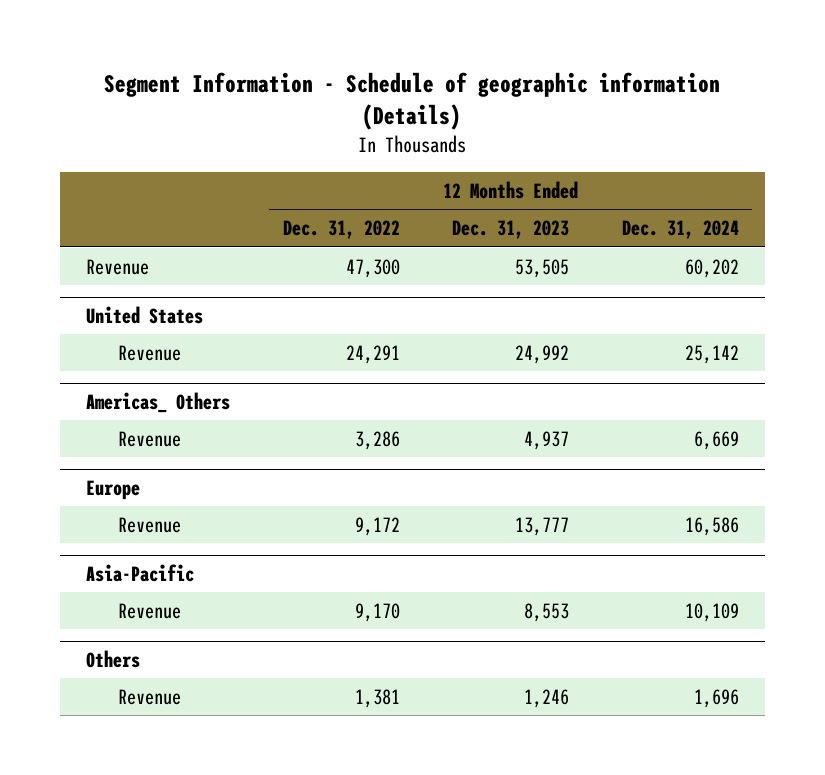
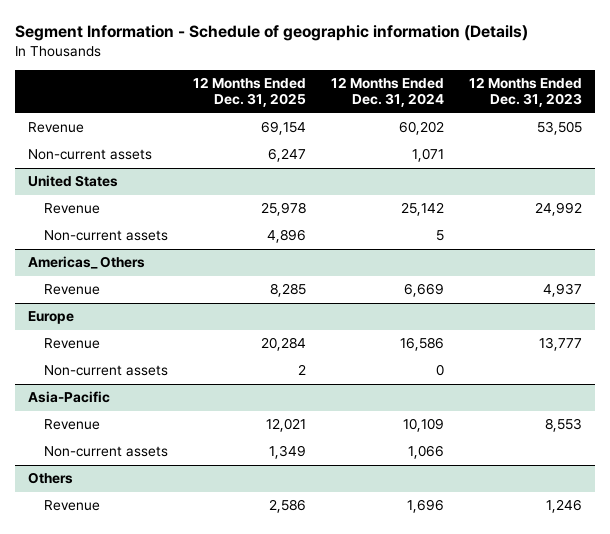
[282,220,400,240] Dec. 31, 2022 -> none
none -> [192,77,306,108] 12 Months Ended Dec. 31, 2025
none -> [27,149,152,161] Non-current assets
none -> [43,230,168,242] Non-current assets
none -> [43,365,168,377] Non-current assets
none -> [43,446,168,458] Non-current assets

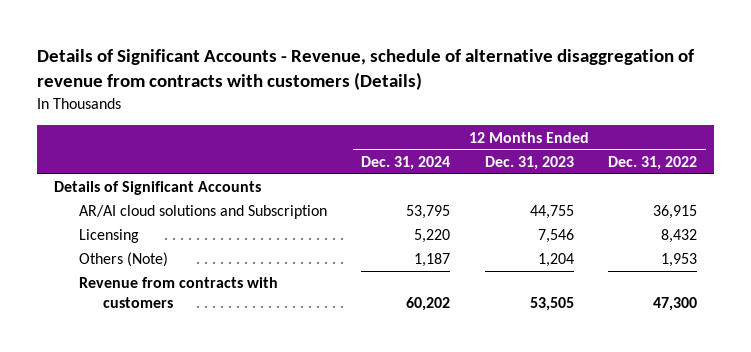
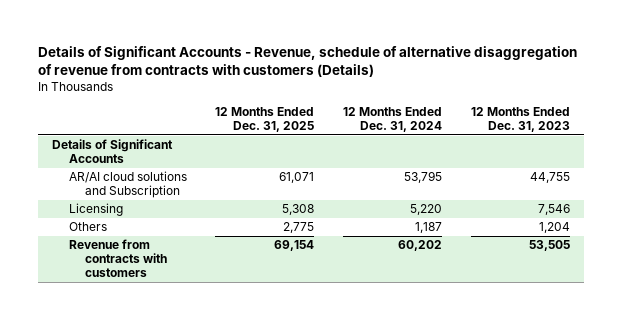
[607,155,697,170] Dec. 31, 2022 -> none
none -> [215,107,315,133] 12 Months Ended Dec. 31, 2025
[78,252,168,268] Others (Note) -> [68,222,107,232] Others

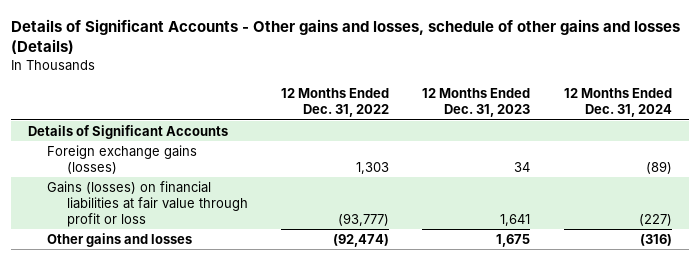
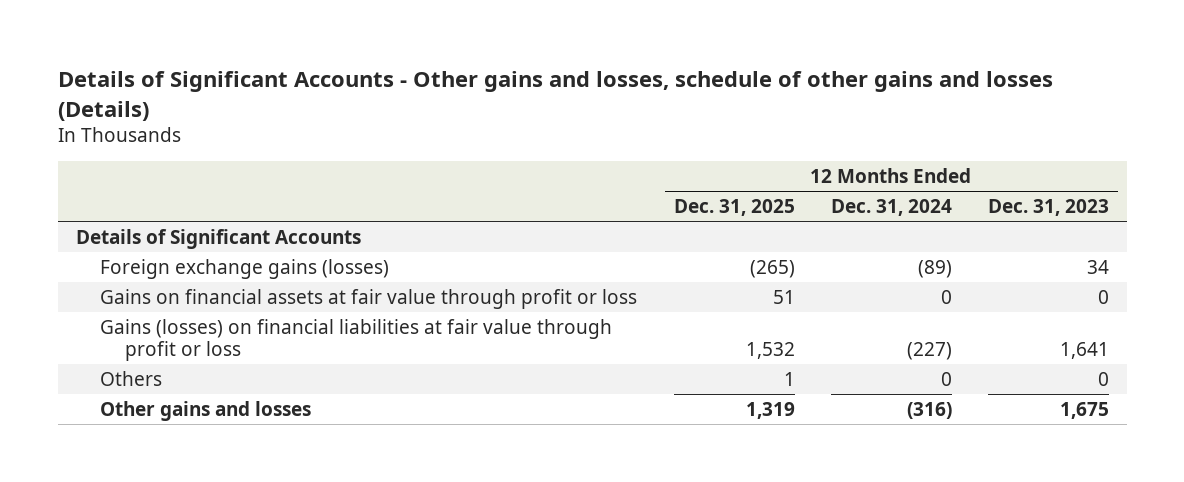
[281,88,390,118] 12 Months Ended Dec. 31, 2022 -> none
none -> [673,198,795,216] Dec. 31, 2025
none -> [100,288,638,309] Gains on financial assets at fair value through profit or loss
none -> [100,370,163,386] Others

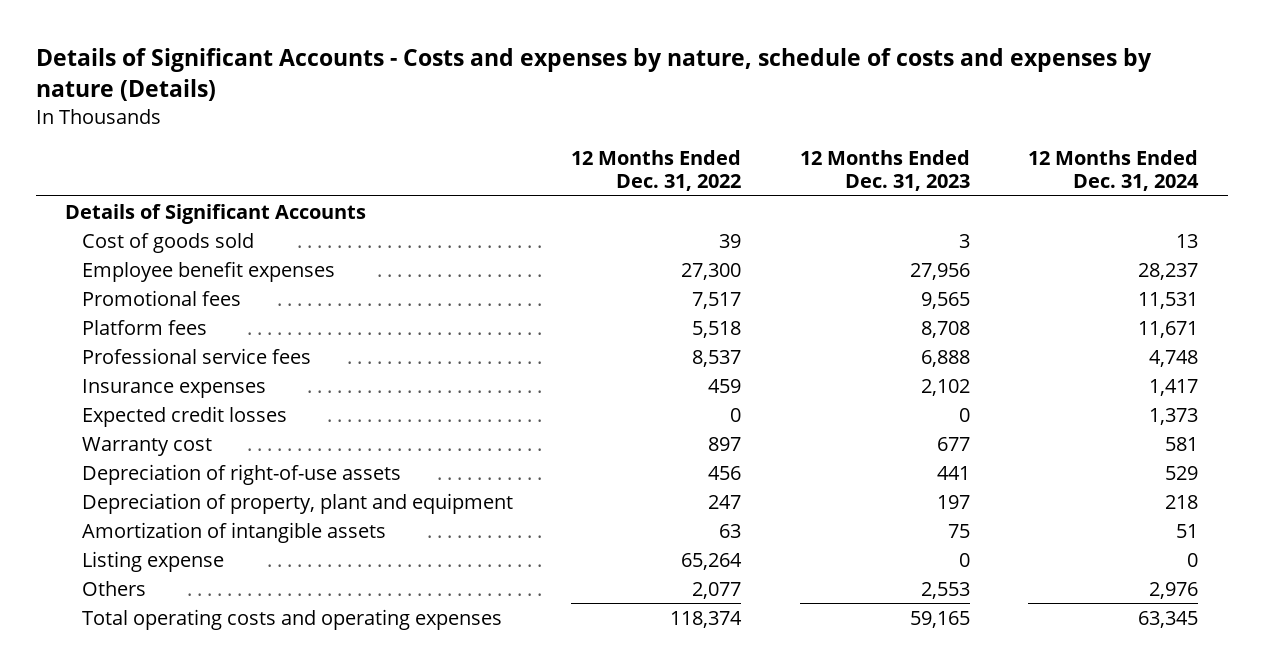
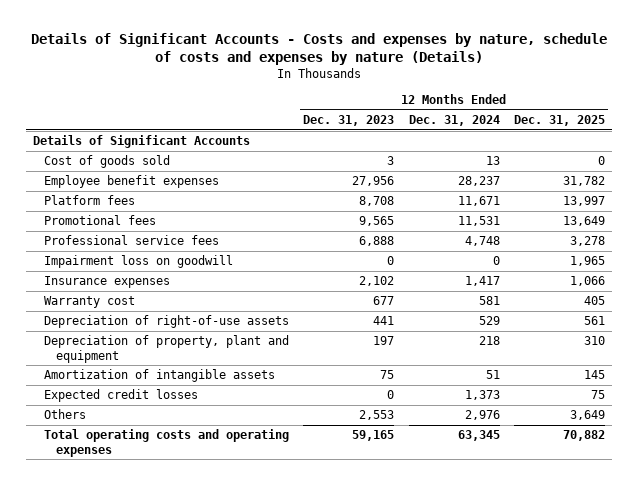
[571,149,742,192] 12 Months Ended Dec. 31, 2022 -> none
none -> [513,115,605,127] Dec. 31, 2025
[81,289,241,306] Promotional fees -> [44,215,157,226] Promotional fees
none -> [44,255,234,269] Impairment loss on goodwill
[81,550,224,572] Listing expense -> none
[81,405,287,427] Expected credit losses -> [44,389,199,403] Expected credit losses

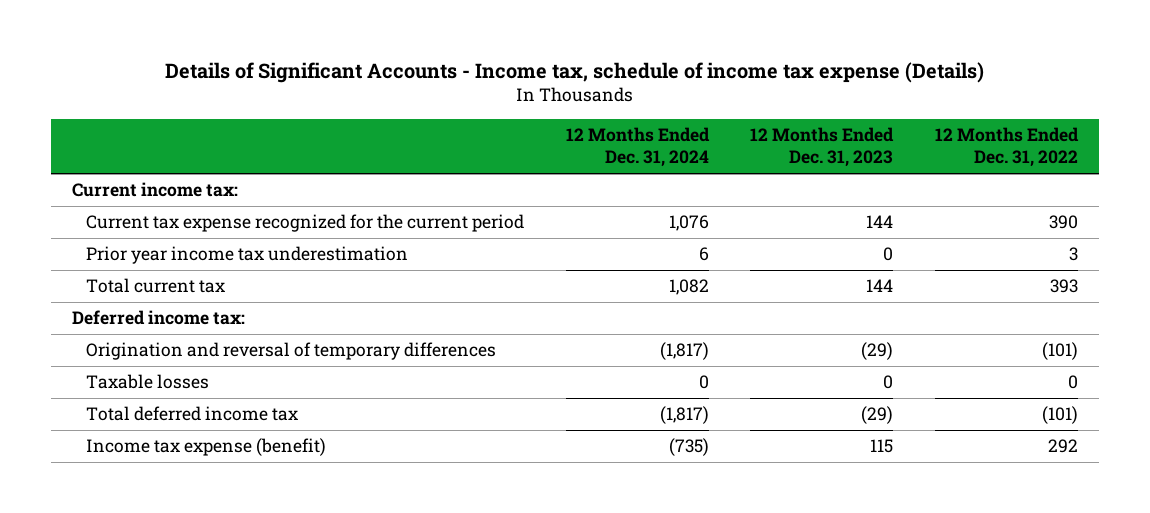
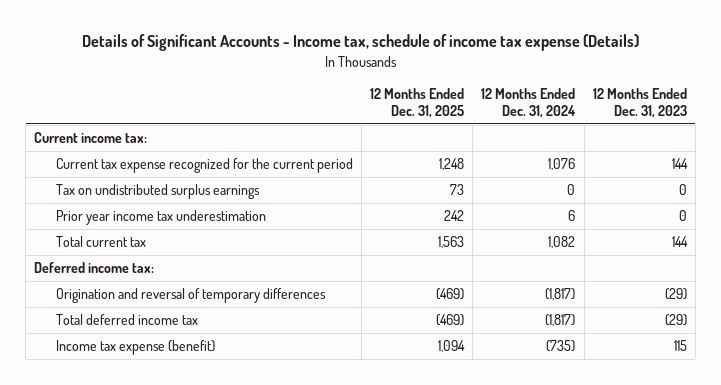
[935,127,1080,168] 12 Months Ended Dec. 31, 2022 -> none
none -> [369,87,464,119] 12 Months Ended Dec. 31, 2025
none -> [55,183,260,199] Tax on undistributed surplus earnings
[85,374,209,390] Taxable losses -> none

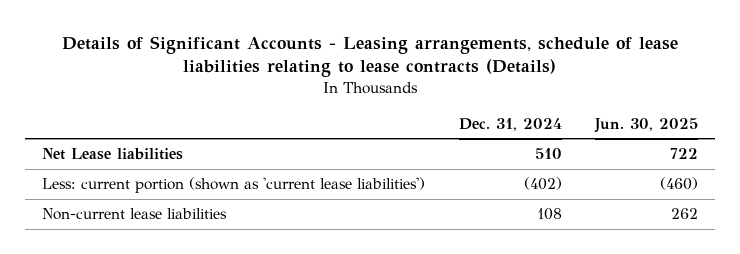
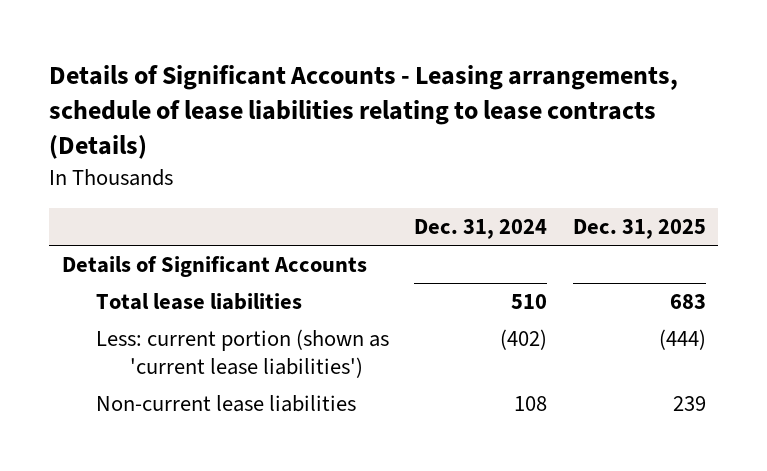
[594,117,699,133] Jun. 30, 2025 -> none
none -> [572,218,706,239] Dec. 31, 2025
none -> [61,256,367,278] Details of Significant Accounts
[41,148,183,161] Net Lease liabilities -> [95,293,302,311] Total lease liabilities

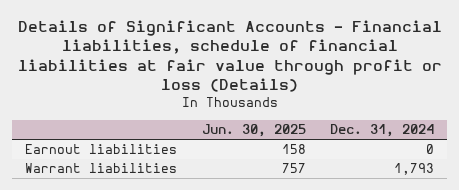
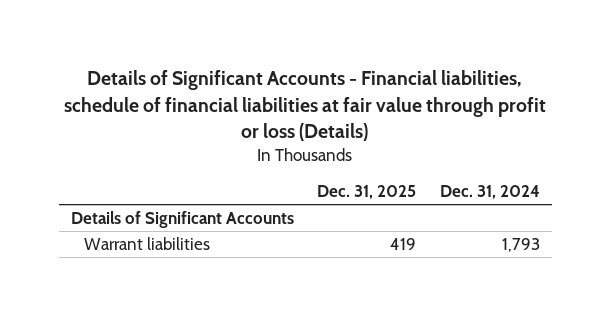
[201,124,306,138] Jun. 30, 2025 -> none
none -> [317,185,417,200] Dec. 31, 2025
[24,144,177,155] Earnout liabilities -> none
none -> [70,210,294,228] Details of Significant Accounts

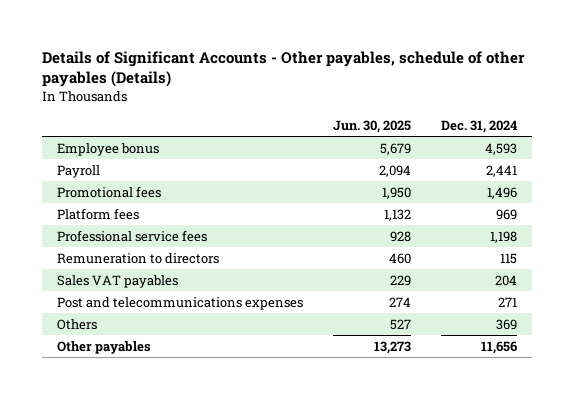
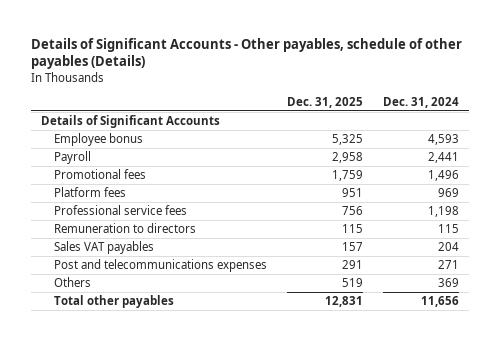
[333,119,412,133] Jun. 30, 2025 -> none
none -> [287,97,364,109] Dec. 31, 2025
none -> [41,114,221,128] Details of Significant Accounts
[57,340,152,354] Other payables -> [54,294,175,308] Total other payables

